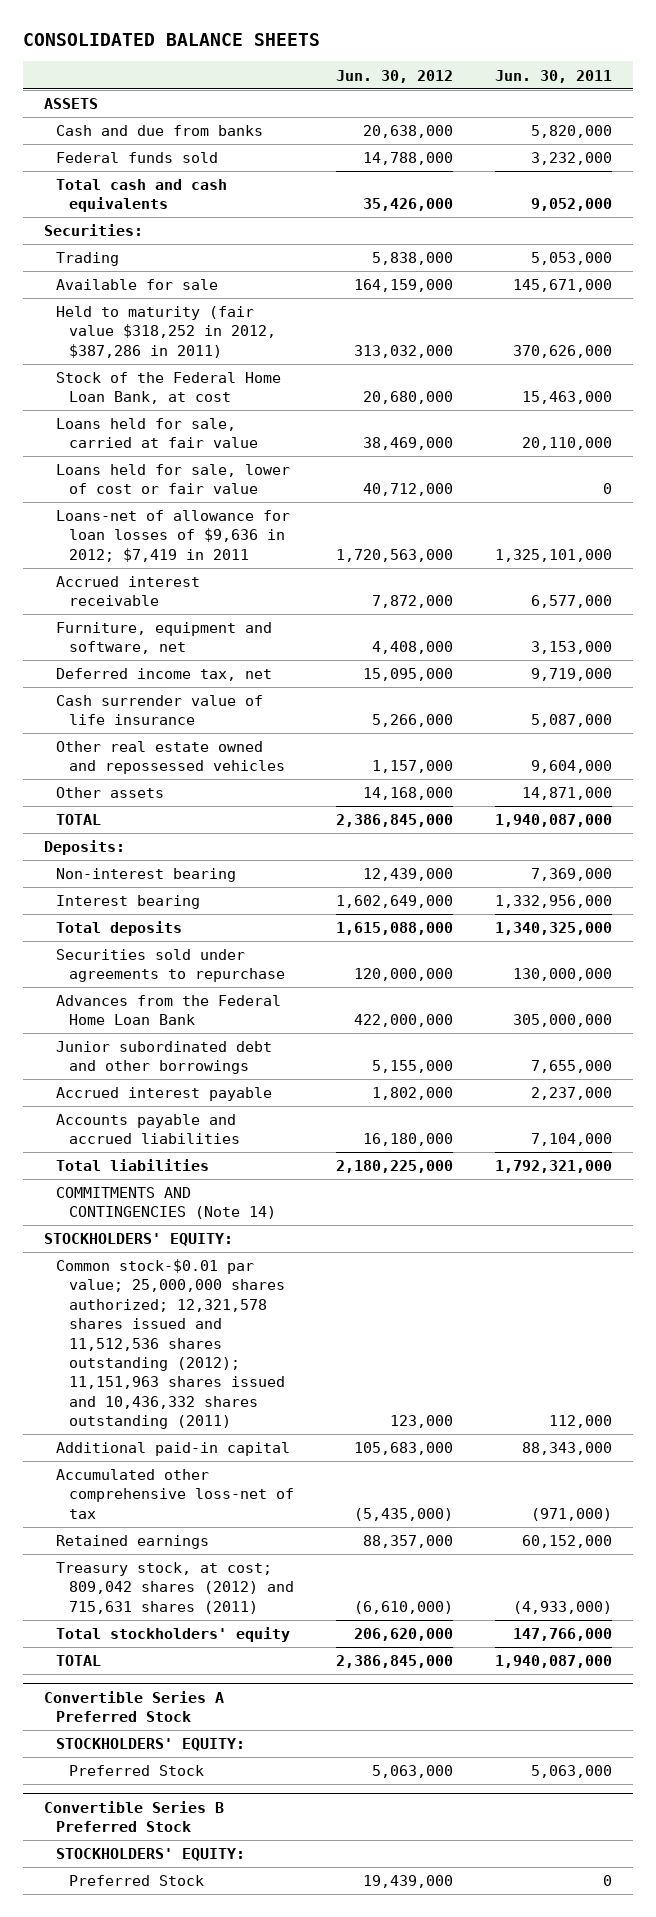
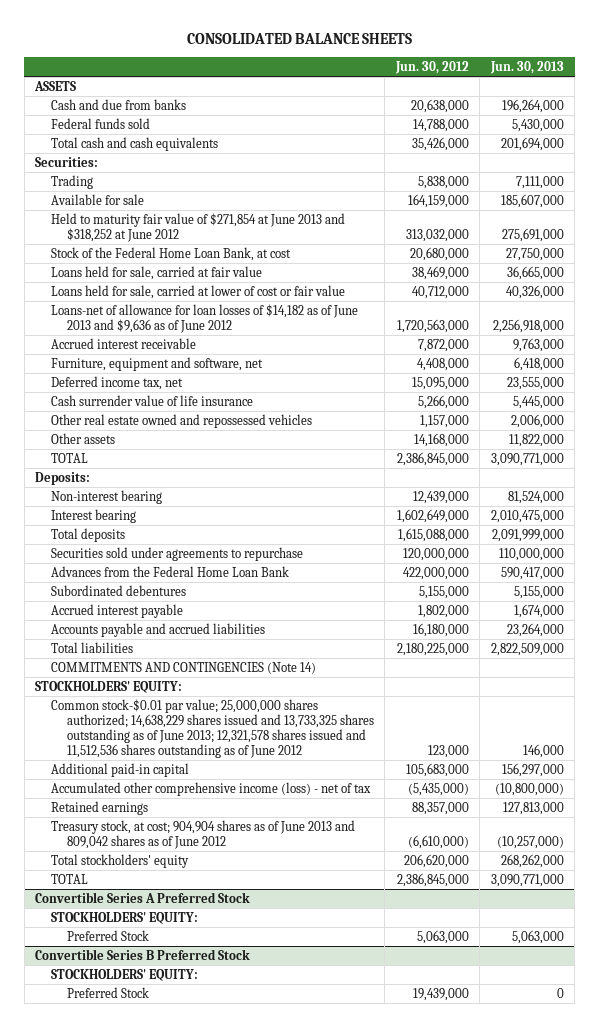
[495,69,613,83] Jun. 30, 2011 -> none
none -> [489,61,564,75] Jun. 30, 2013
[56,306,276,358] Held to maturity (fair value $318,252 in 2012, $387,286 in 2011) -> [51,212,346,243] Held to maturity fair value of $271,854 at June 2013 and $318,252 at June 2012
[56,464,291,495] Loans held for sale, lower of cost or fair value -> [51,284,346,299] Loans held for sale, carried at lower of cost or fair value
[56,510,291,562] Loans-net of allowance for loan losses of $9,636 in 2012; $7,419 in 2011 -> [51,303,359,334] Loans-net of allowance for loan losses of $14,182 as of June 2013 and $9,636 as of June 2012
[56,1041,273,1075] Junior subordinated debt and other borrowings -> [51,584,187,596] Subordinated debentures
[56,1259,285,1430] Common stock-$0.01 par value; 25,000,000 shares authorized; 12,321,578 shares issued and 11,512,536 shares outstanding (2012); 11,151,963 shares issued and 10,436,332 shares outstanding (2011) -> [51,698,374,759] Common stock-$0.01 par value; 25,000,000 shares authorized; 14,638,229 shares issued and 13,733,325 shares outstanding as of June 2013; 12,321,578 shares issued and 11,512,536 shares outstanding as of June 2012
[56,1469,294,1519] Accumulated other comprehensive loss-net of tax -> [51,781,372,796] Accumulated other comprehensive income (loss) - net of tax
[56,1562,294,1614] Treasury stock, at cost; 809,042 shares (2012) and 715,631 shares (2011) -> [51,819,356,850] Treasury stock, at cost; 904,904 shares as of June 2013 and 809,042 shares as of June 2012

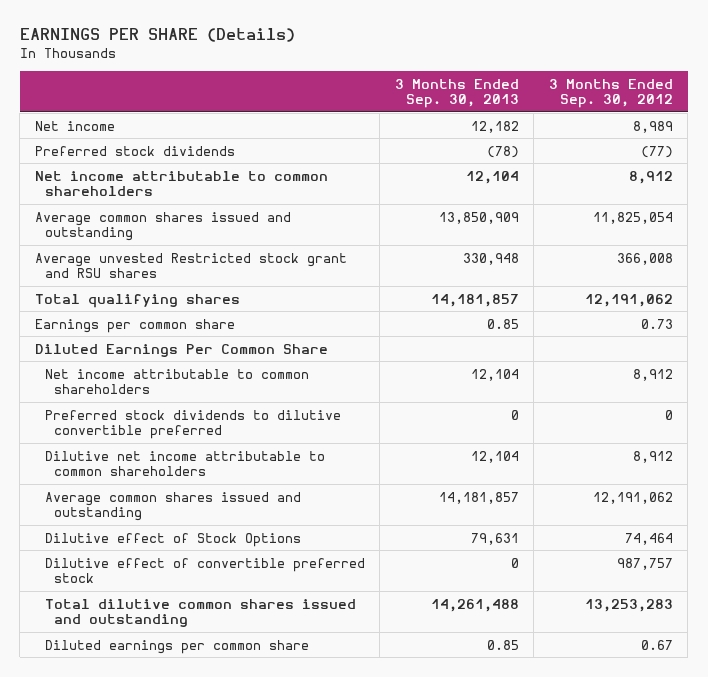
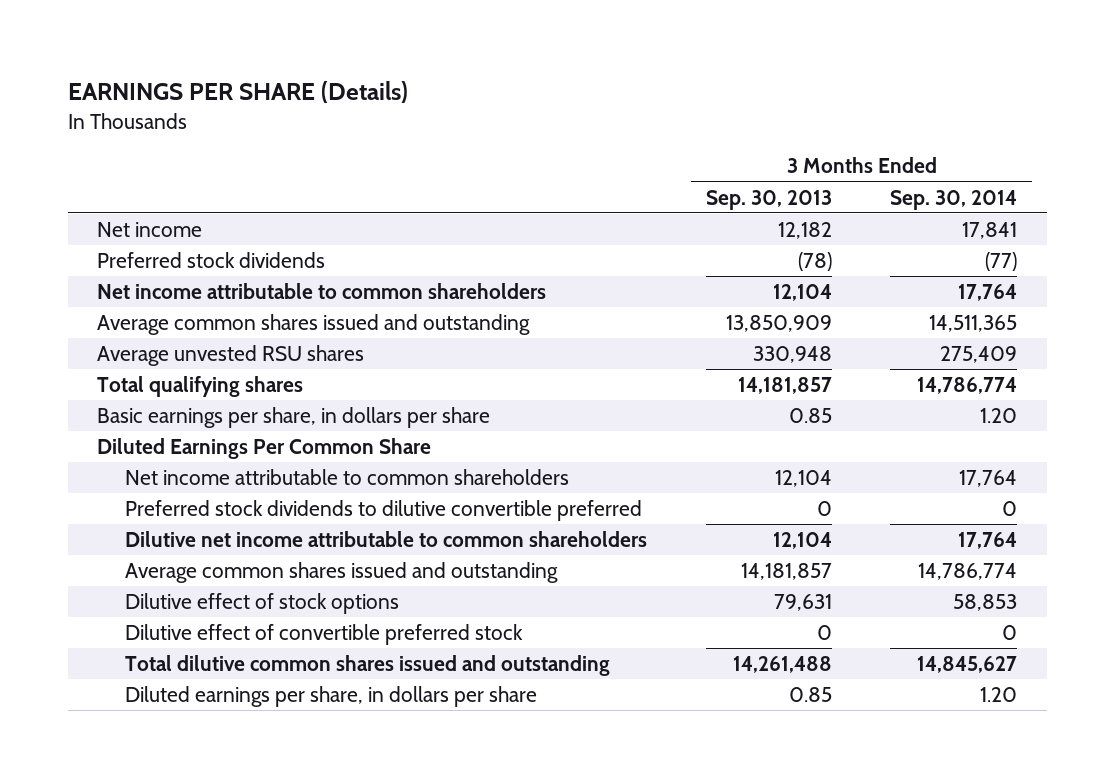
[548,78,673,109] 3 Months Ended Sep. 30, 2012 -> none
none -> [890,189,1018,210] Sep. 30, 2014
[34,252,347,279] Average unvested Restricted stock grant and RSU shares -> [96,345,364,367] Average unvested RSU shares
[34,318,235,333] Earnings per common share -> [96,407,490,429] Basic earnings per share, in dollars per share
[44,532,301,547] Dilutive effect of Stock Options -> [125,593,400,615] Dilutive effect of stock options
[44,639,309,654] Diluted earnings per common share -> [125,686,538,708] Diluted earnings per share, in dollars per share

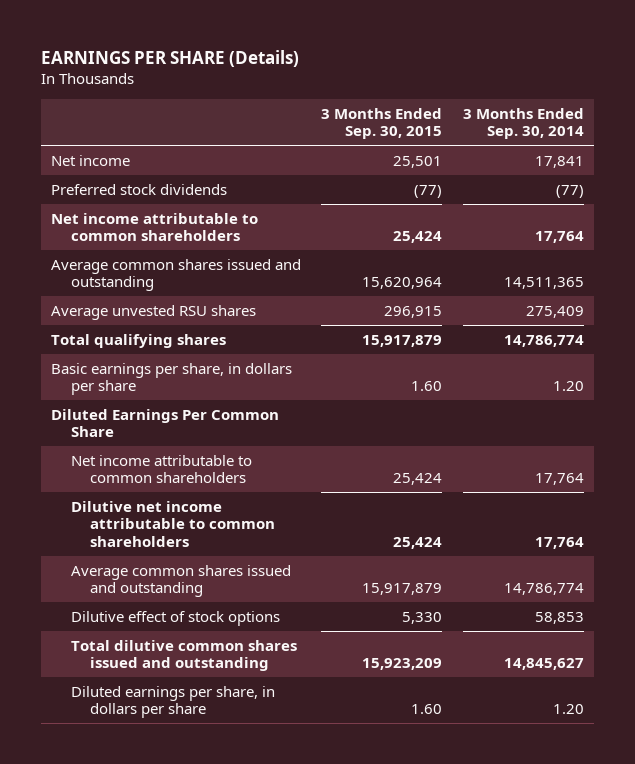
[705,189,832,210] Sep. 30, 2013 -> none
none -> [321,108,443,140] 3 Months Ended Sep. 30, 2015
[125,500,643,522] Preferred stock dividends to dilutive convertible preferred -> none
[125,624,524,646] Dilutive effect of convertible preferred stock -> none

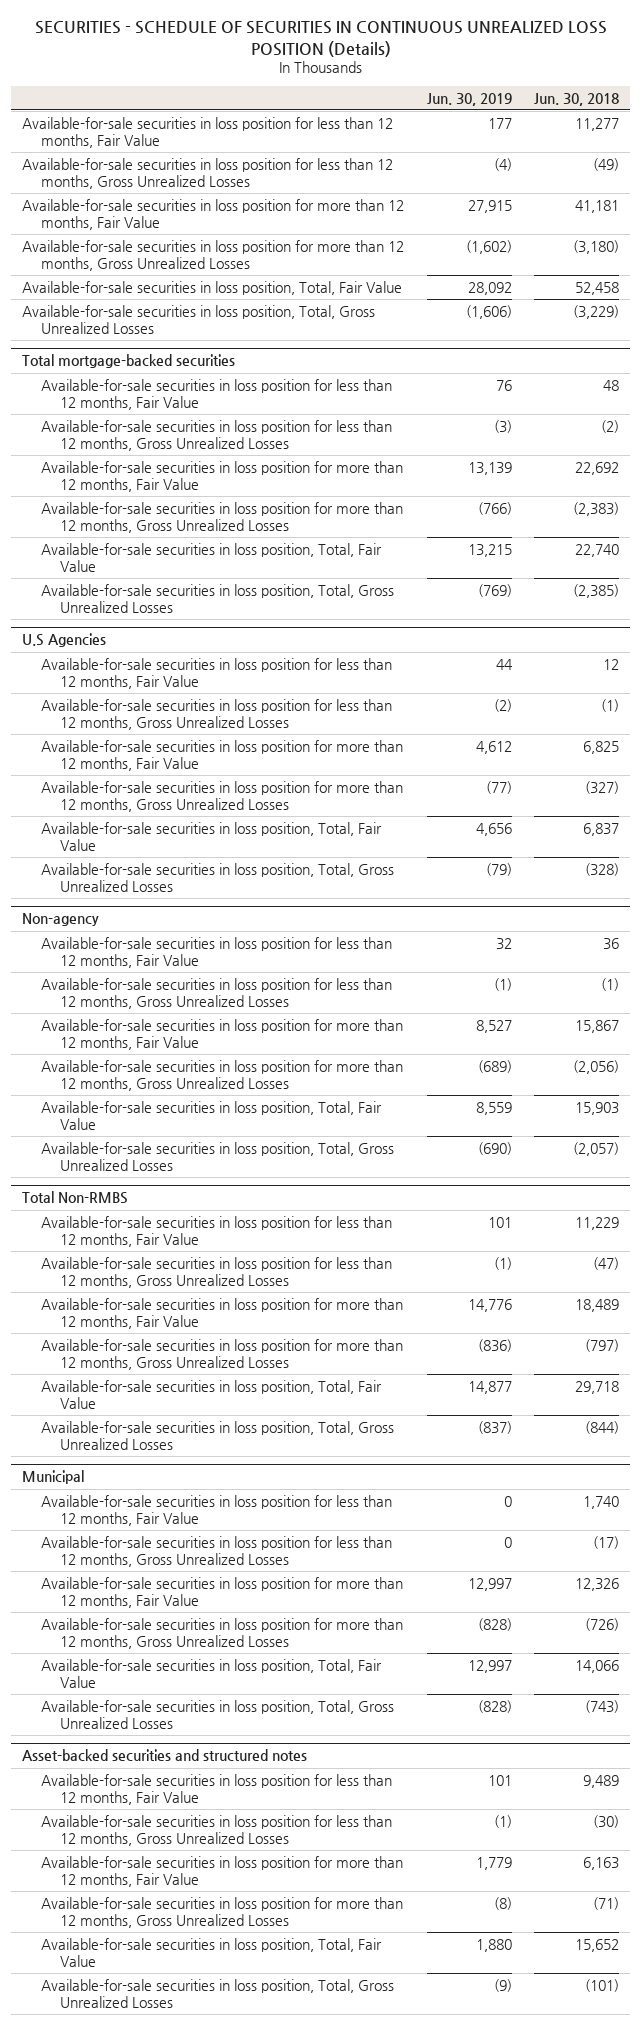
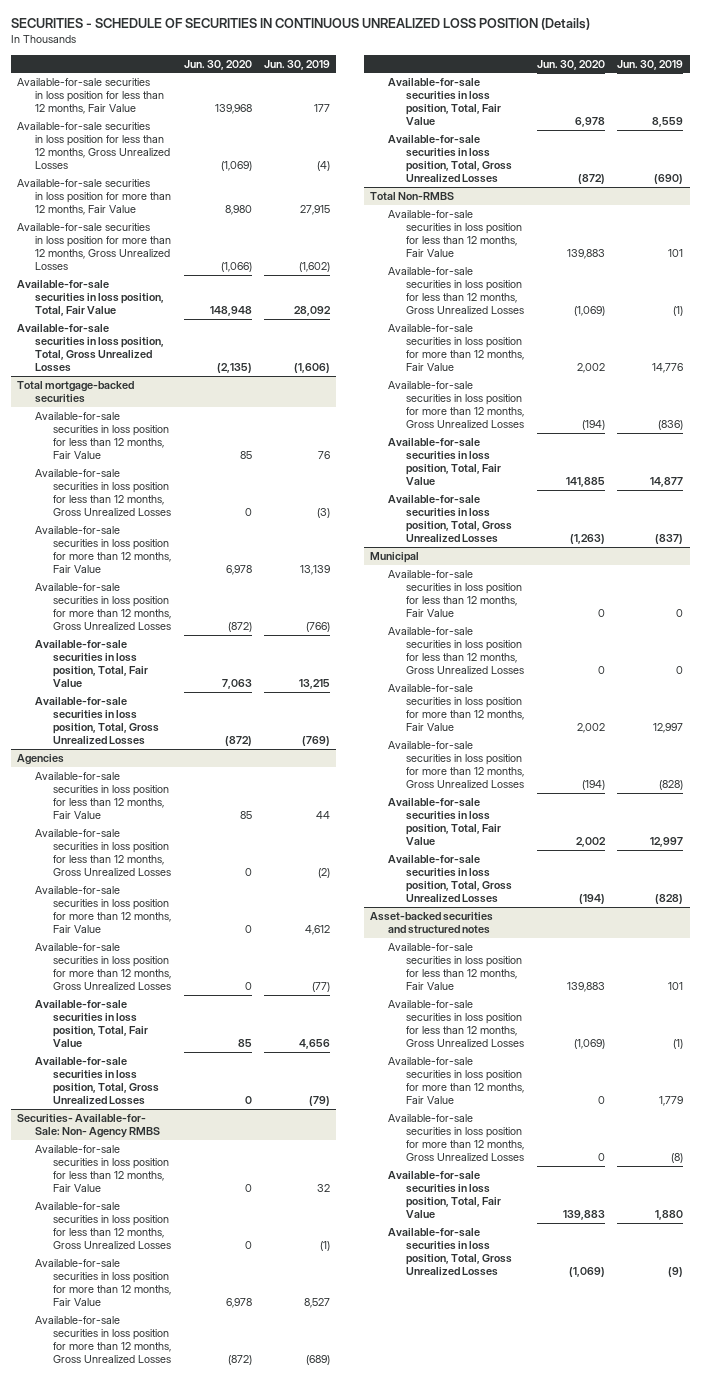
[534,92,620,106] Jun. 30, 2018 -> none
none -> [183,59,252,70] Jun. 30, 2020
[22,633,107,648] U.S Agencies -> [17,753,65,765] Agencies
[22,913,100,927] Non-agency -> [17,1113,161,1139] Securities- Available-for- Sale: Non- Agency RMBS

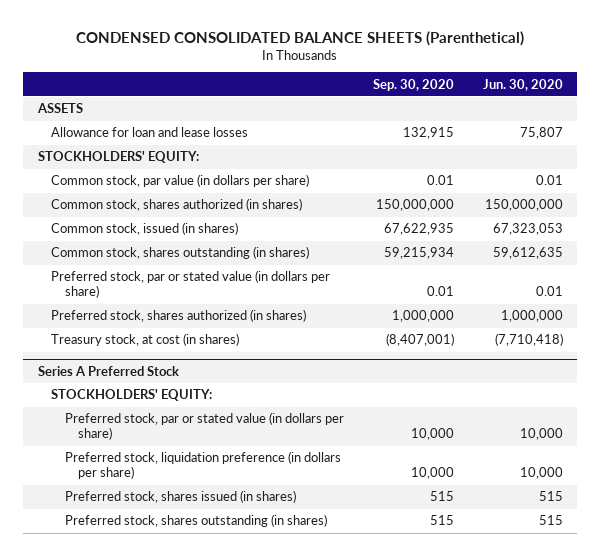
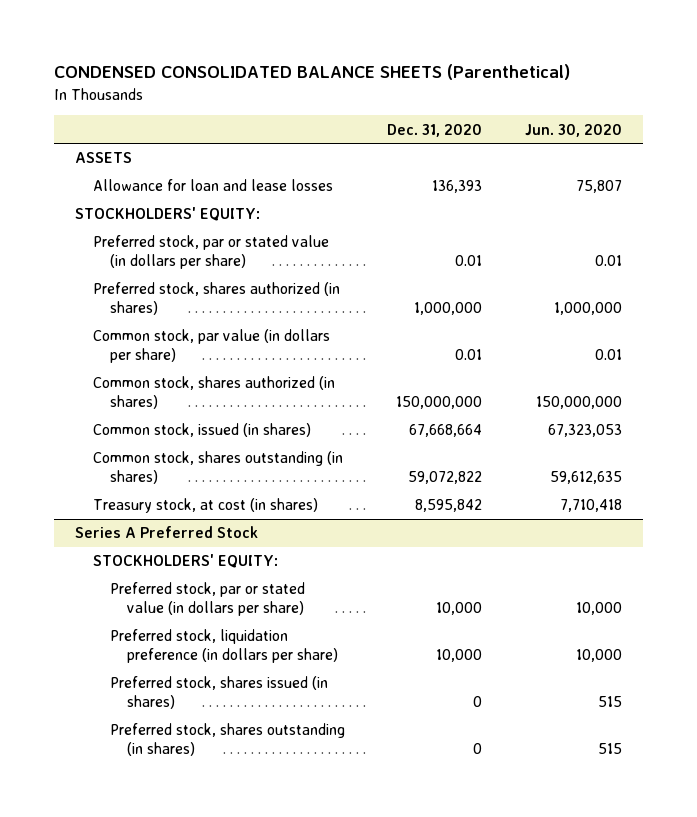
[372,78,454,91] Sep. 30, 2020 -> none
none -> [387,123,483,137] Dec. 31, 2020
[51,270,331,299] Preferred stock, par or stated value (in dollars per share) -> [92,235,329,270] Preferred stock, par or stated value (in dollars per share)
[51,309,307,323] Preferred stock, shares authorized (in shares) -> [92,282,340,316] Preferred stock, shares authorized (in shares)
[494,333,563,347] (7,710,418) -> [559,499,622,513] 7,710,418

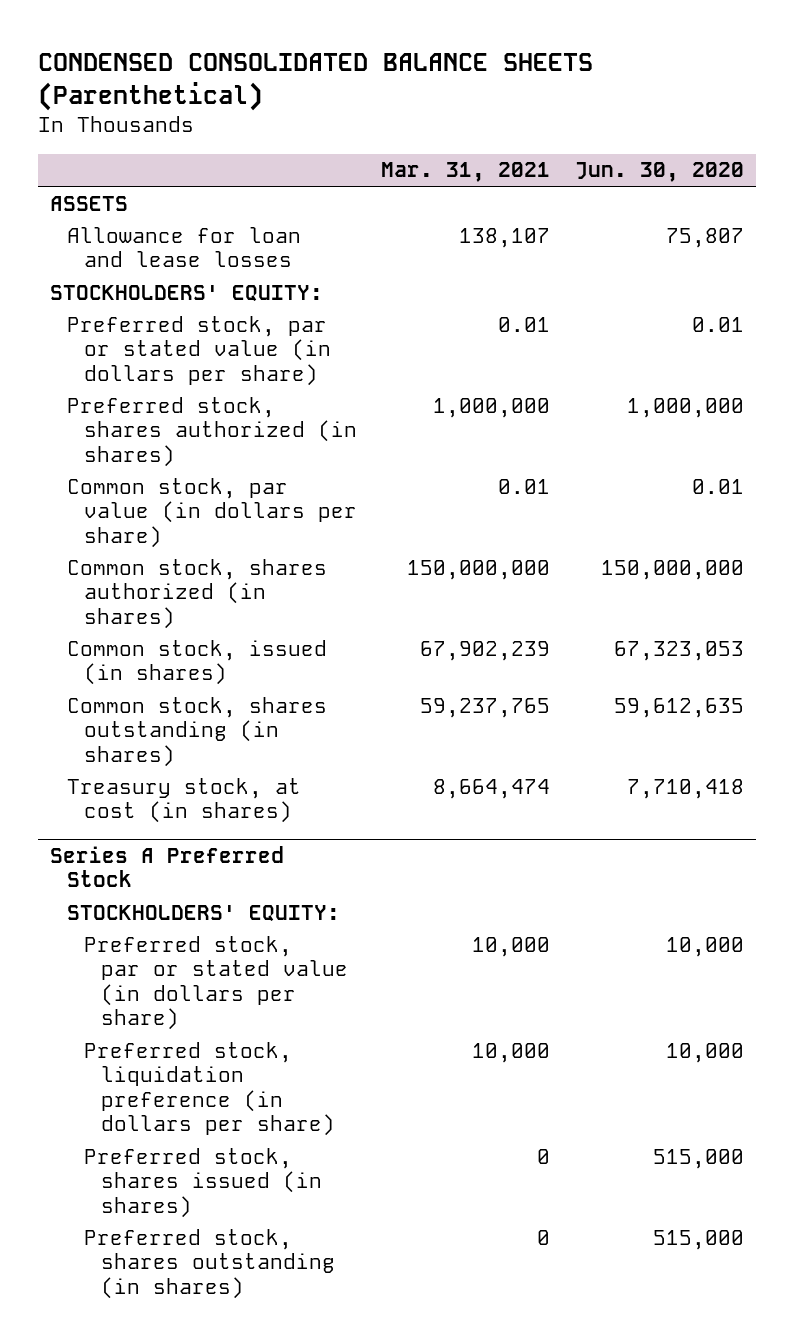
[387,123,483,137] Dec. 31, 2020 -> none
none -> [381,162,551,183] Mar. 31, 2021
[597,696,622,708] 515 -> [652,1148,744,1169] 515,000
[597,743,622,755] 515 -> [652,1229,744,1250] 515,000

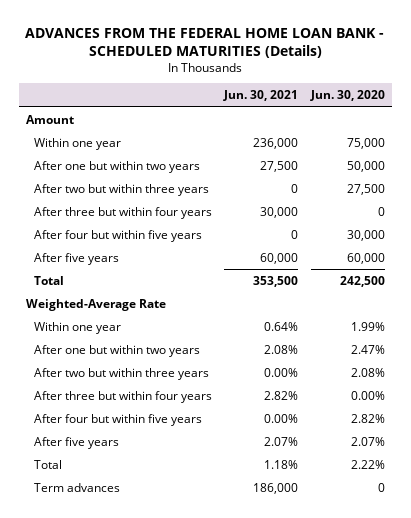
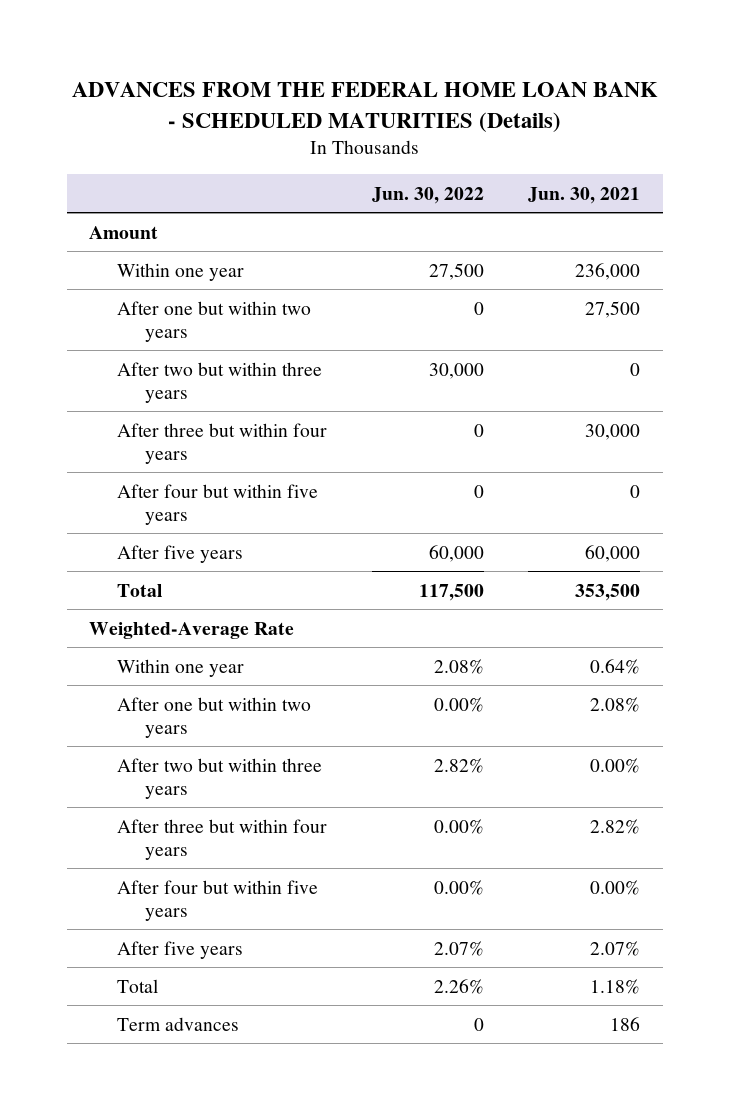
[310,90,386,102] Jun. 30, 2020 -> none
none -> [371,186,484,204] Jun. 30, 2022
[253,482,299,494] 186,000 -> [610,1016,641,1031] 186

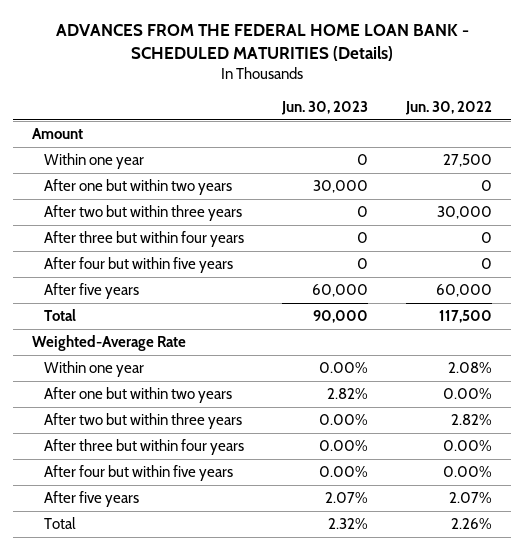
[528,186,641,204] Jun. 30, 2021 -> none
none -> [280,100,368,115] Jun. 30, 2023
[116,1016,239,1031] Term advances -> none

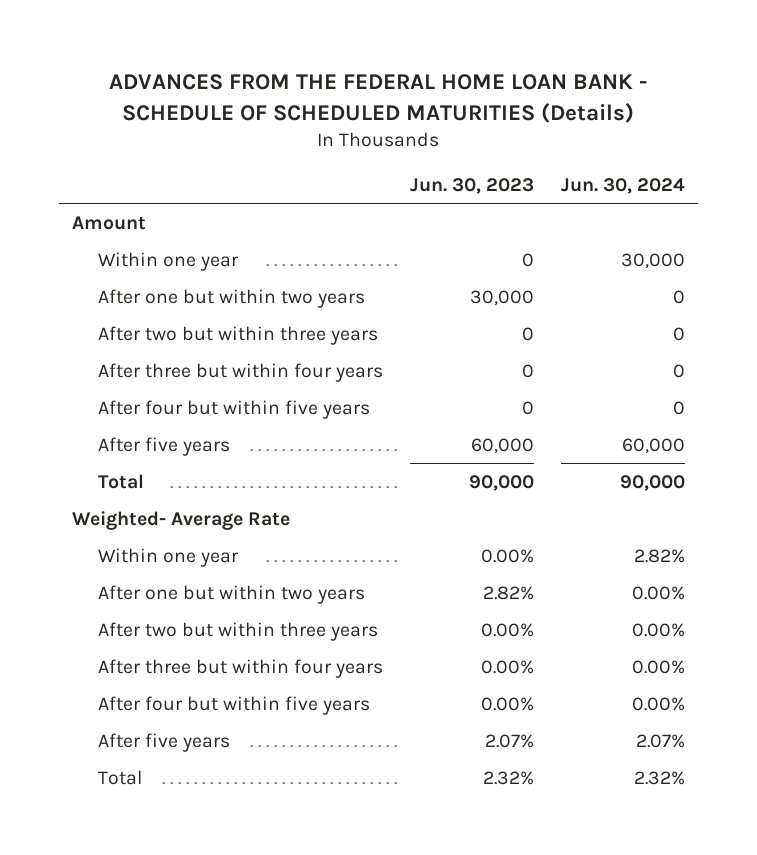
[56,23,470,61] ADVANCES FROM THE FEDERAL HOME LOAN BANK - SCHEDULED MATURITIES (Details) -> [109,74,648,123] ADVANCES FROM THE FEDERAL HOME LOAN BANK - SCHEDULE OF SCHEDULED MATURITIES (Details)
[405,100,493,115] Jun. 30, 2022 -> none
none -> [560,177,685,194] Jun. 30, 2024
[32,335,187,352] Weighted-Average Rate -> [71,510,290,530] Weighted- Average Rate

